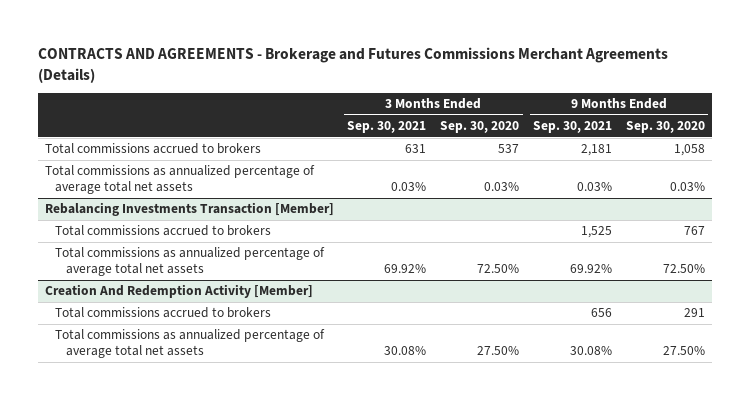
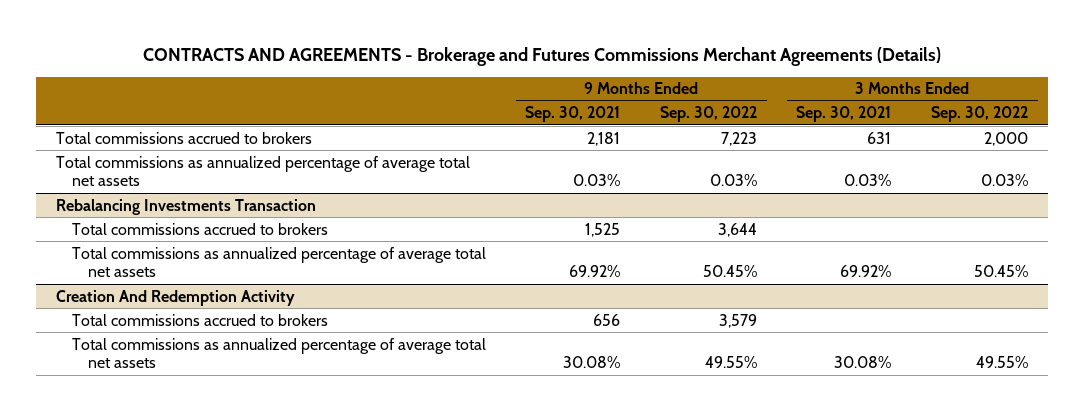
[440,121,520,134] Sep. 30, 2020 -> none
[625,121,705,134] Sep. 30, 2020 -> none
none -> [659,106,757,123] Sep. 30, 2022
none -> [930,106,1028,123] Sep. 30, 2022
[44,202,334,217] Rebalancing Investments Transaction [Member] -> [56,198,317,215] Rebalancing Investments Transaction
[44,284,313,299] Creation And Redemption Activity [Member] -> [56,289,296,306] Creation And Redemption Activity

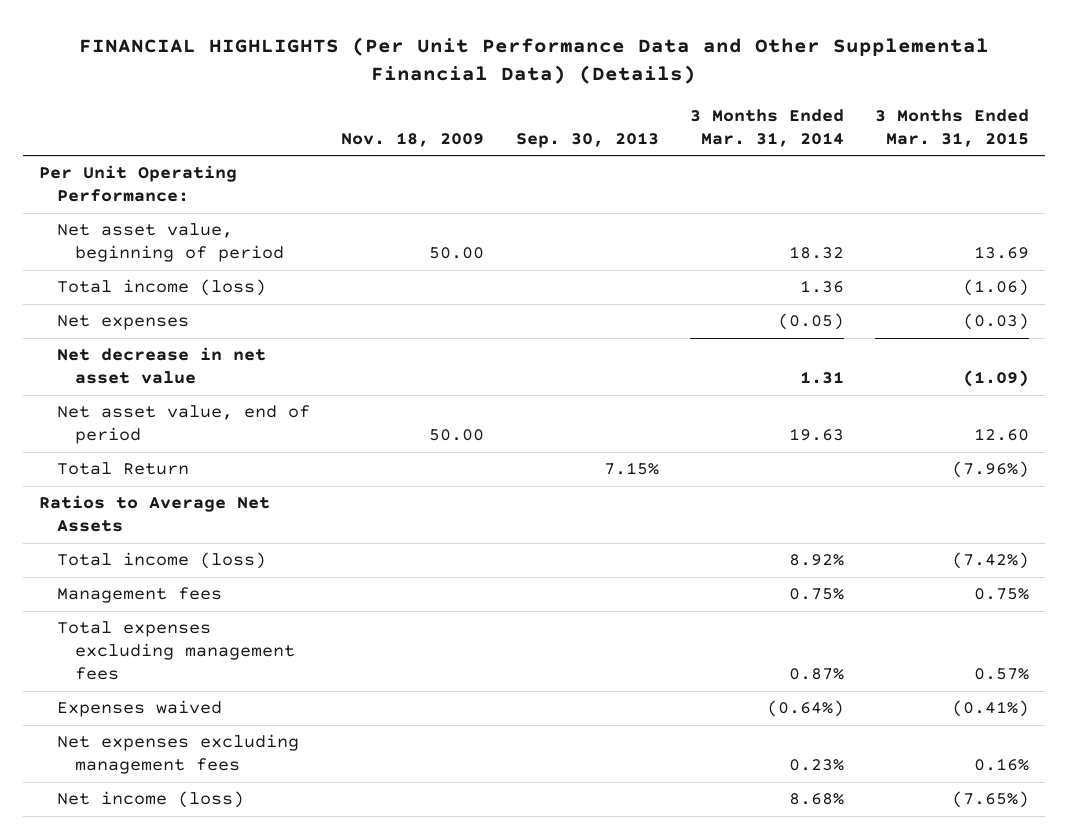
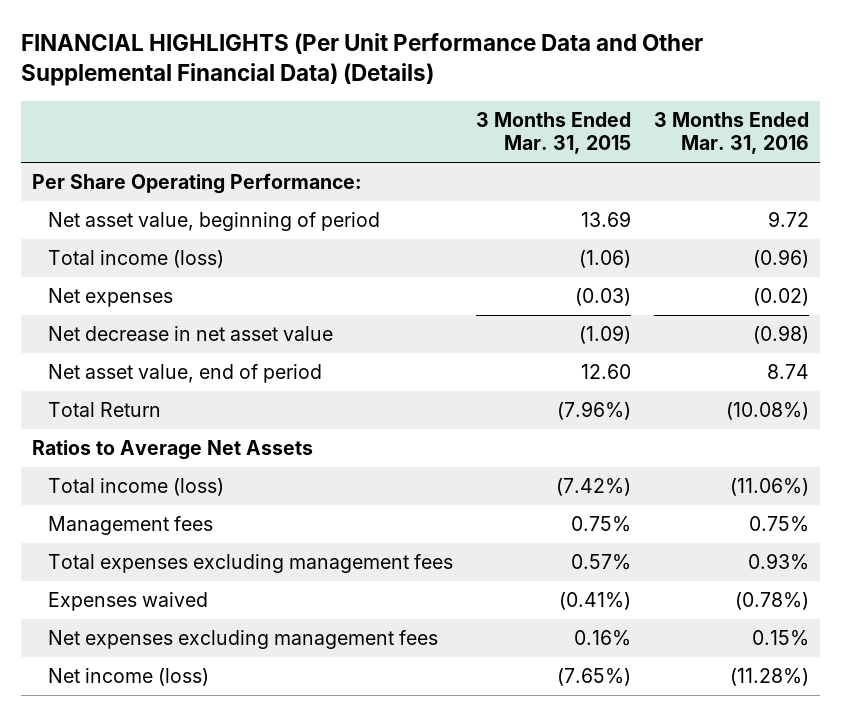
[341,131,485,147] Nov. 18, 2009 -> none
[515,131,659,148] Sep. 30, 2013 -> none
[689,108,844,147] 3 Months Ended Mar. 31, 2014 -> none
none -> [653,112,809,155] 3 Months Ended Mar. 31, 2016
[38,165,237,203] Per Unit Operating Performance: -> [32,173,363,195] Per Share Operating Performance:

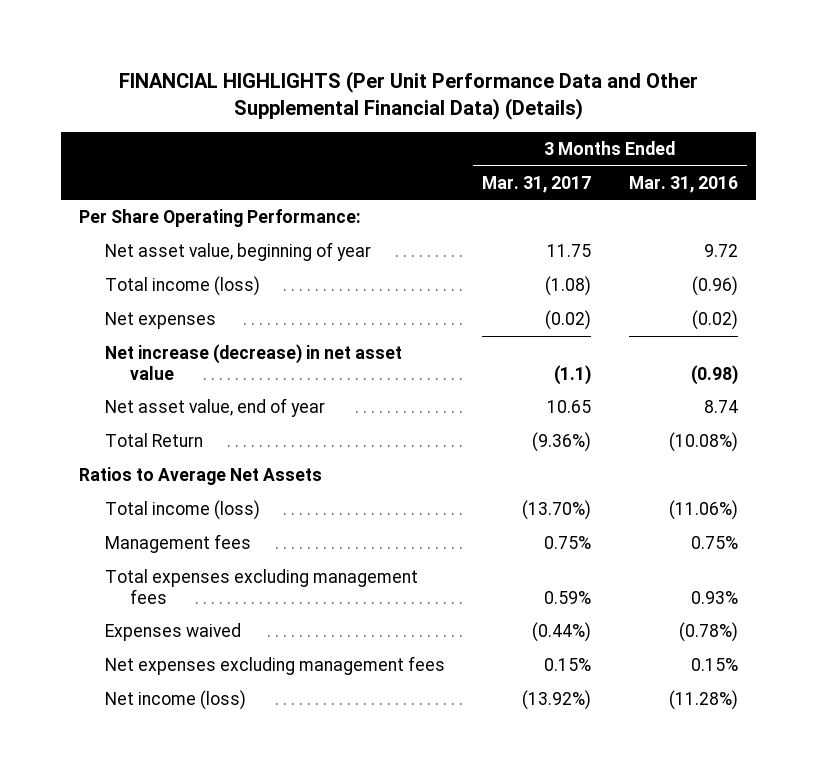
[476,112,632,155] 3 Months Ended Mar. 31, 2015 -> none
none -> [482,175,592,193] Mar. 31, 2017
[48,212,381,232] Net asset value, beginning of period -> [104,241,371,261] Net asset value, beginning of year
[48,326,334,342] Net decrease in net asset value -> [104,343,402,380] Net increase (decrease) in net asset value
[48,364,323,384] Net asset value, end of period -> [104,397,325,417] Net asset value, end of year

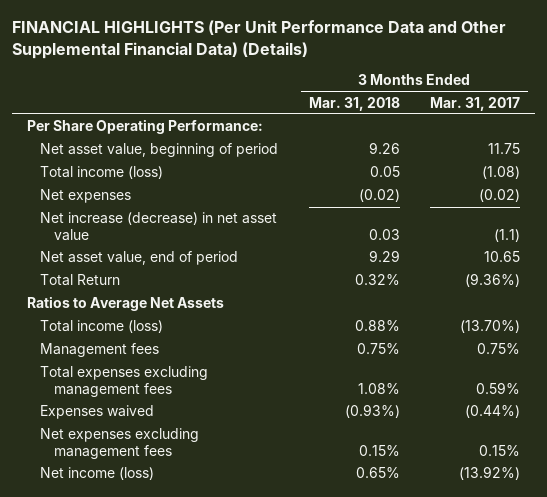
[628,175,738,193] Mar. 31, 2016 -> none
none -> [308,96,400,111] Mar. 31, 2018
[104,241,371,261] Net asset value, beginning of year -> [40,143,279,158] Net asset value, beginning of period
[104,397,325,417] Net asset value, end of year -> [40,251,239,266] Net asset value, end of period

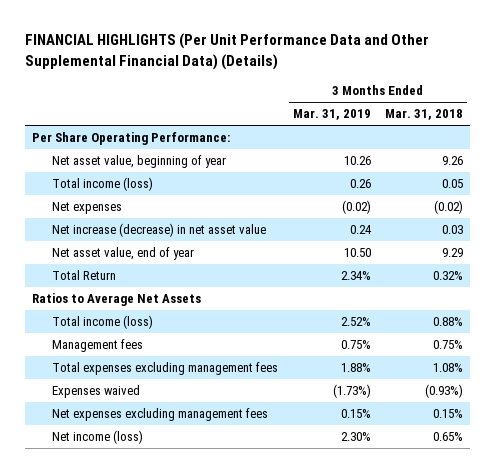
[430,96,521,111] Mar. 31, 2017 -> none
none -> [292,109,371,121] Mar. 31, 2019
[40,143,279,158] Net asset value, beginning of period -> [52,155,227,169] Net asset value, beginning of year
[40,251,239,266] Net asset value, end of period -> [52,247,195,261] Net asset value, end of year

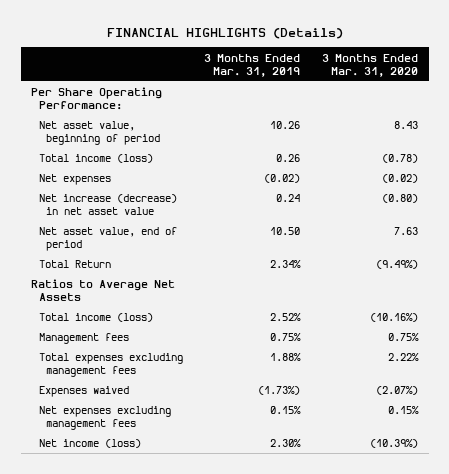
[25,33,430,70] FINANCIAL HIGHLIGHTS (Per Unit Performance Data and Other Supplemental Financial Data) (Details) -> [106,27,343,39] FINANCIAL HIGHLIGHTS (Details)
[385,109,464,121] Mar. 31, 2018 -> none
none -> [322,53,419,77] 3 Months Ended Mar. 31, 2020
[52,155,227,169] Net asset value, beginning of year -> [38,121,161,146] Net asset value, beginning of period
[52,247,195,261] Net asset value, end of year -> [38,227,177,252] Net asset value, end of period

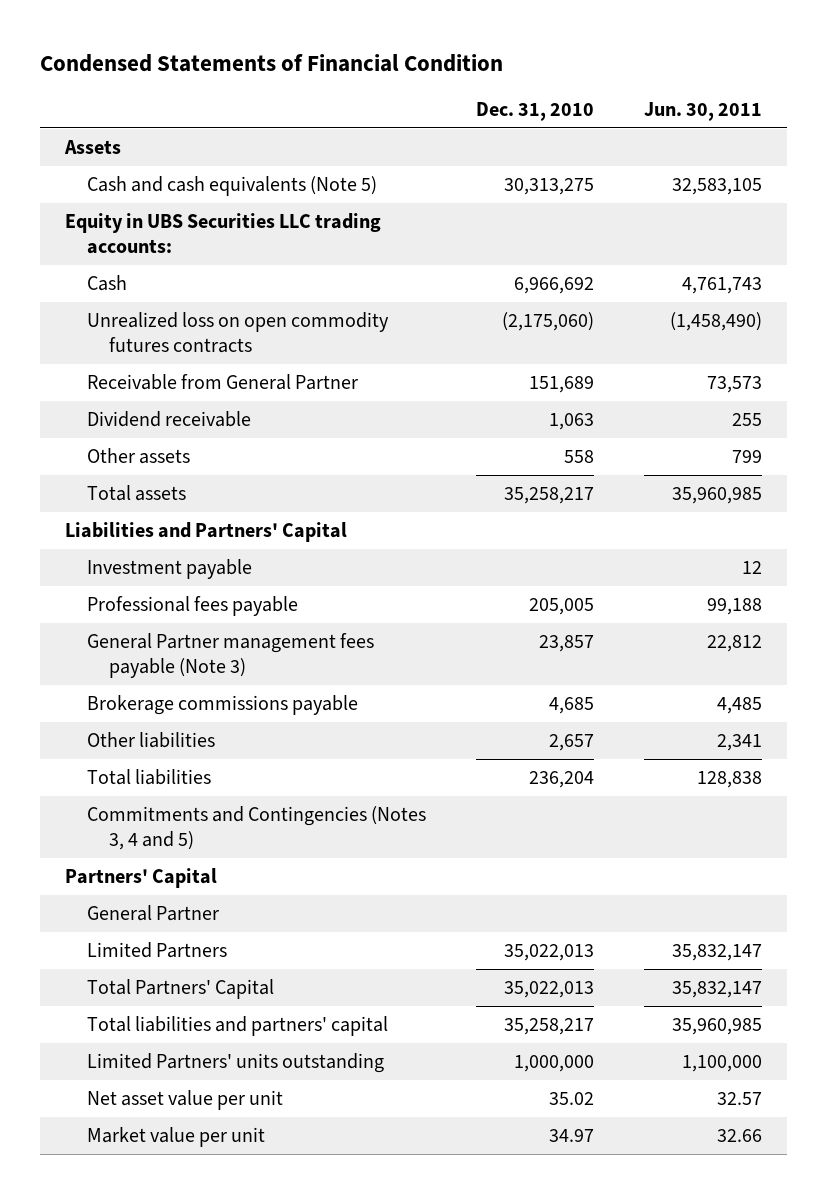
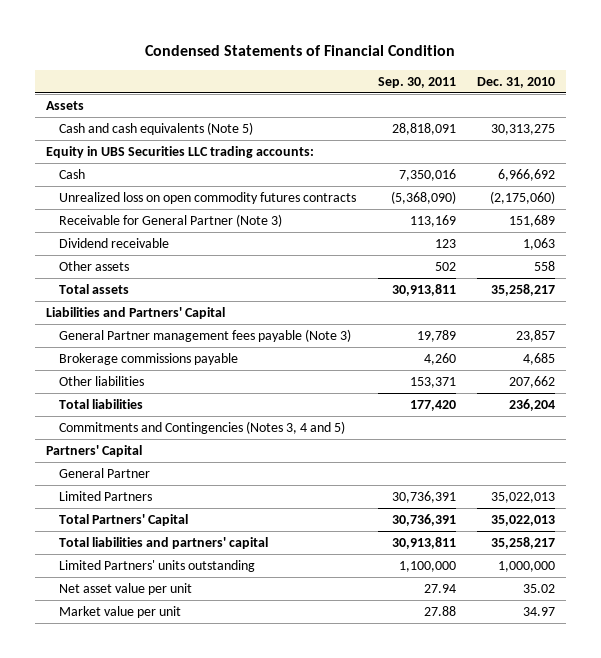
[643,101,762,121] Jun. 30, 2011 -> none
none -> [377,76,456,88] Sep. 30, 2011
[86,374,358,391] Receivable from General Partner -> [58,214,282,228] Receivable for General Partner (Note 3)
[86,559,252,580] Investment payable -> none
[86,596,298,617] Professional fees payable -> none
[548,734,594,752] 2,657 -> [509,376,556,389] 207,662

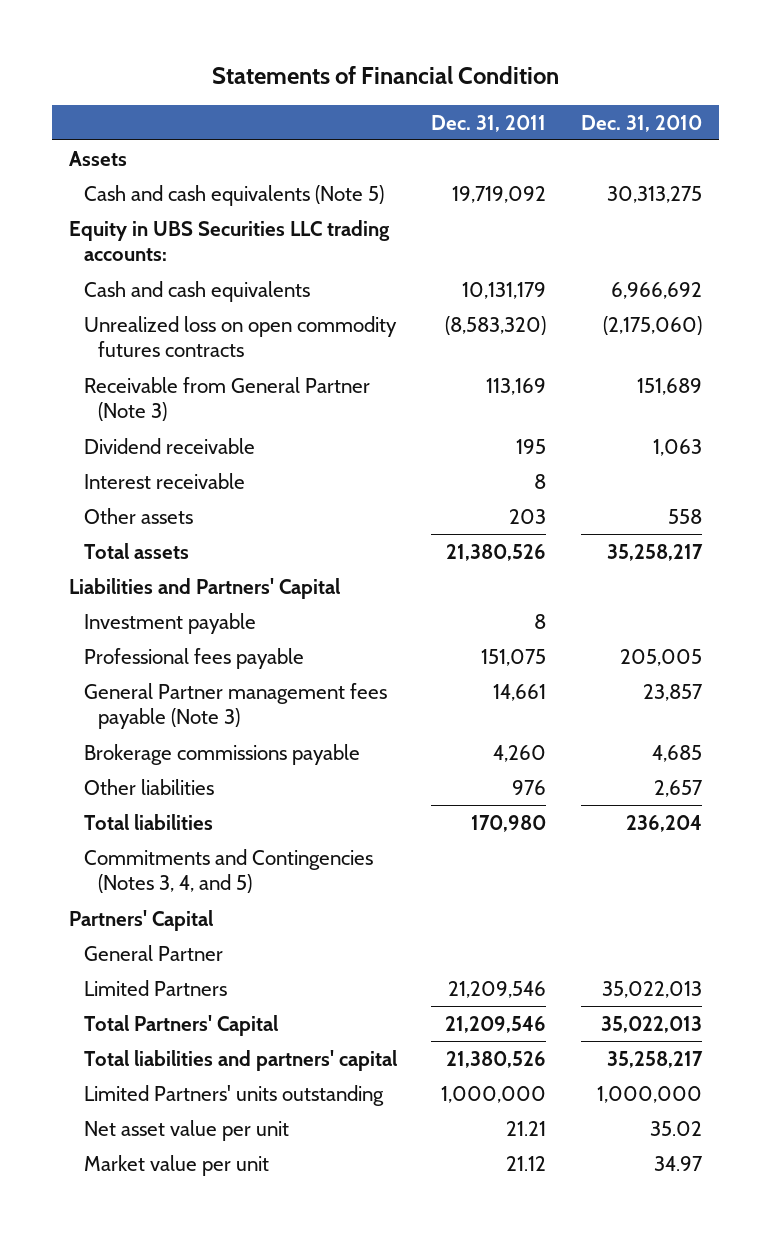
[145,45,456,57] Condensed Statements of Financial Condition -> [211,65,559,84] Statements of Financial Condition
[377,76,456,88] Sep. 30, 2011 -> none
none -> [431,114,547,132] Dec. 31, 2011
[58,169,85,180] Cash -> [83,280,310,302] Cash and cash equivalents
[58,214,282,228] Receivable for General Partner (Note 3) -> [83,376,370,422] Receivable from General Partner (Note 3)
none -> [83,472,245,489] Interest receivable
none -> [83,612,256,634] Investment payable
none -> [83,647,304,669] Professional fees payable
[509,376,556,389] 207,662 -> [654,779,704,797] 2,657
[58,421,345,435] Commitments and Contingencies (Notes 3, 4 and 5) -> [83,848,373,894] Commitments and Contingencies (Notes 3, 4, and 5)

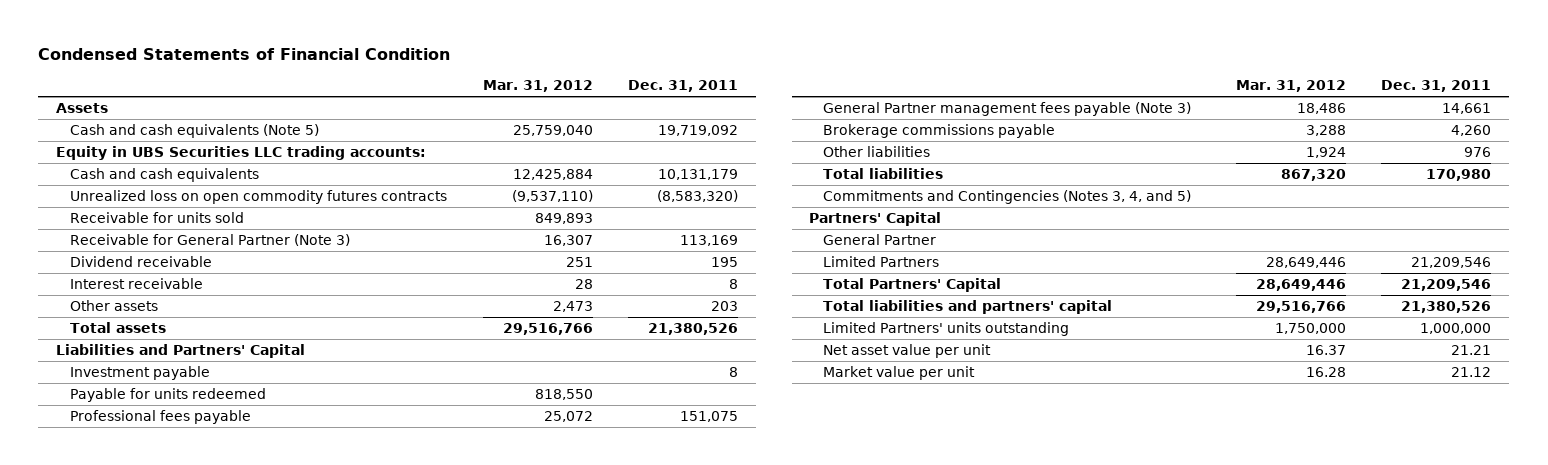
[211,65,559,84] Statements of Financial Condition -> [38,48,451,61] Condensed Statements of Financial Condition
[581,114,703,132] Dec. 31, 2010 -> none
none -> [482,80,593,93] Mar. 31, 2012
none -> [69,211,244,223] Receivable for units sold
[83,376,370,422] Receivable from General Partner (Note 3) -> [69,233,350,246] Receivable for General Partner (Note 3)
none -> [69,387,266,402] Payable for units redeemed

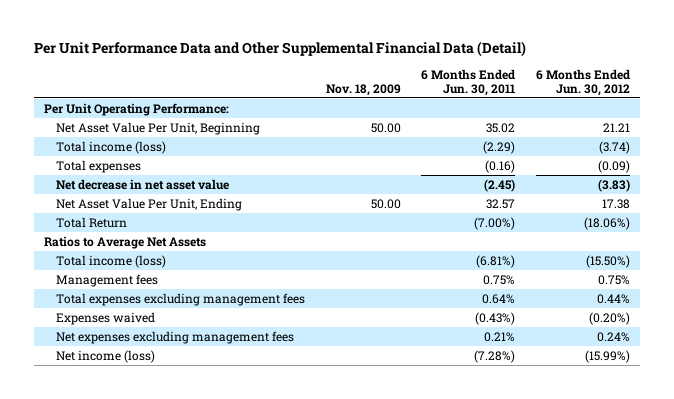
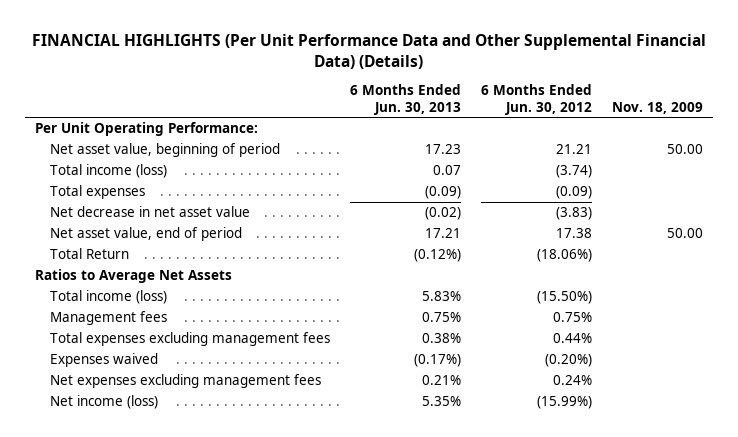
[33,40,526,57] Per Unit Performance Data and Other Supplemental Financial Data (Detail) -> [32,34,707,69] FINANCIAL HIGHLIGHTS (Per Unit Performance Data and Other Supplemental Financial Data) (Details)
[421,68,516,96] 6 Months Ended Jun. 30, 2011 -> none
none -> [349,84,461,115] 6 Months Ended Jun. 30, 2013
[56,121,261,135] Net Asset Value Per Unit, Beginning -> [49,143,280,158] Net asset value, beginning of period
[56,197,243,211] Net Asset Value Per Unit, Ending -> [49,227,242,242] Net asset value, end of period

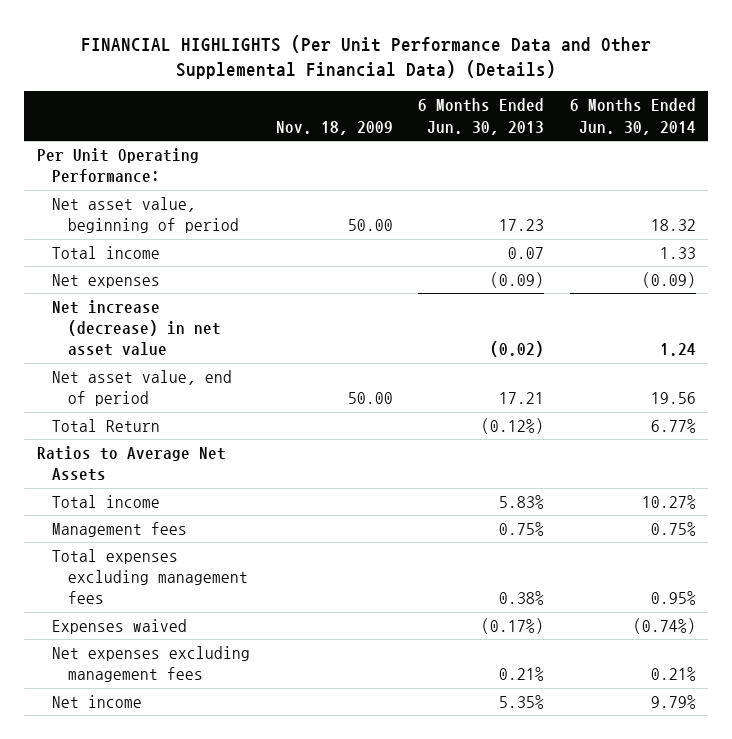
[481,84,593,115] 6 Months Ended Jun. 30, 2012 -> none
none -> [569,98,696,135] 6 Months Ended Jun. 30, 2014
[49,164,167,179] Total income (loss) -> [52,245,161,259] Total income
[49,185,145,200] Total expenses -> [52,273,161,288] Net expenses
[49,206,250,218] Net decrease in net asset value -> [52,299,221,357] Net increase (decrease) in net asset value
[49,290,167,305] Total income (loss) -> [52,494,161,508] Total income
[49,395,158,410] Net income (loss) -> [52,694,143,708] Net income

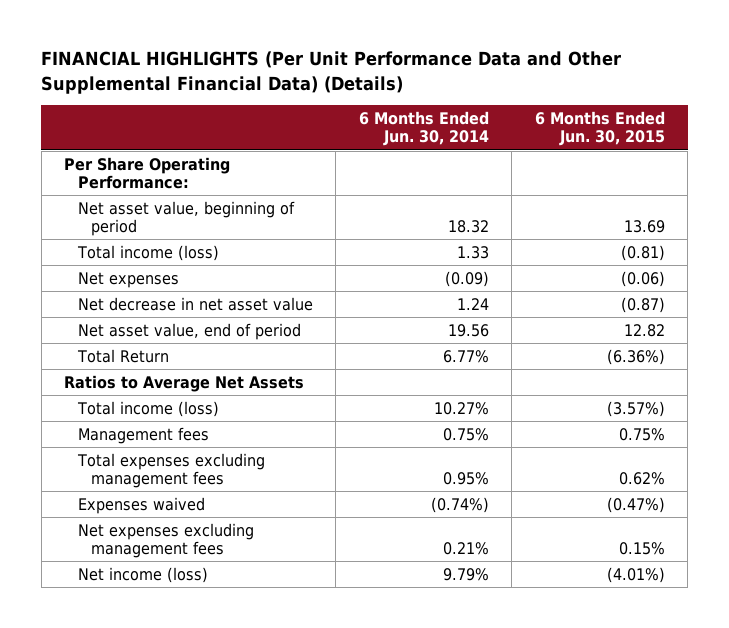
[275,120,393,135] Nov. 18, 2009 -> none
[418,98,545,135] 6 Months Ended Jun. 30, 2013 -> none
none -> [534,110,665,147] 6 Months Ended Jun. 30, 2015
[36,147,199,184] Per Unit Operating Performance: -> [64,156,231,190] Per Share Operating Performance:
[52,245,161,259] Total income -> [76,244,219,261] Total income (loss)
[52,299,221,357] Net increase (decrease) in net asset value -> [77,296,313,311] Net decrease in net asset value
[52,494,161,508] Total income -> [76,400,219,417] Total income (loss)
[52,694,143,708] Net income -> [77,566,208,583] Net income (loss)

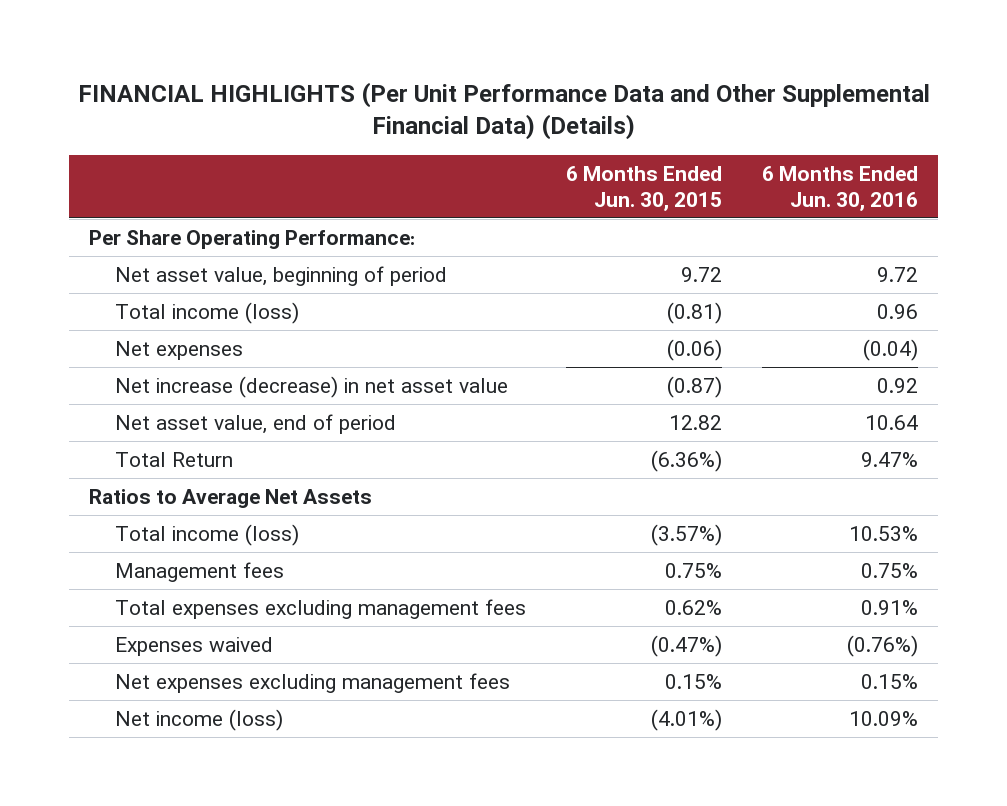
[358,110,489,147] 6 Months Ended Jun. 30, 2014 -> none
none -> [762,166,919,211] 6 Months Ended Jun. 30, 2016
[623,220,665,234] 13.69 -> [681,267,723,283] 9.72
[77,296,313,311] Net decrease in net asset value -> [115,376,509,399] Net increase (decrease) in net asset value

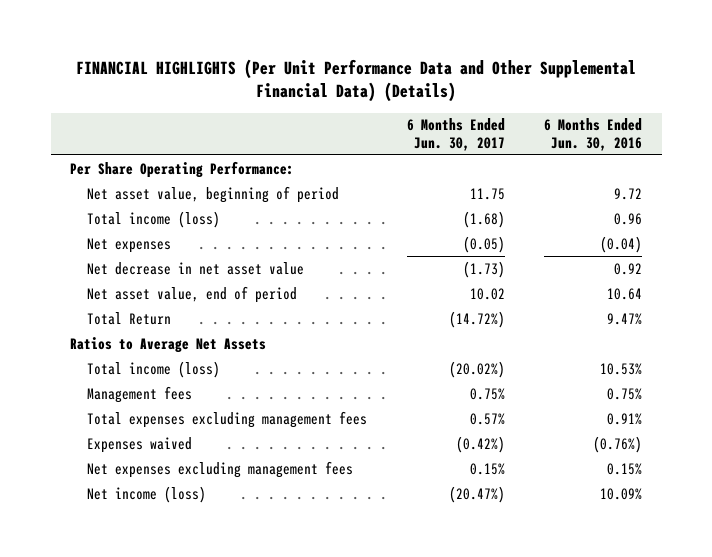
[566,166,723,211] 6 Months Ended Jun. 30, 2015 -> none
none -> [406,118,505,151] 6 Months Ended Jun. 30, 2017
[115,376,509,399] Net increase (decrease) in net asset value -> [87,261,305,275] Net decrease in net asset value

